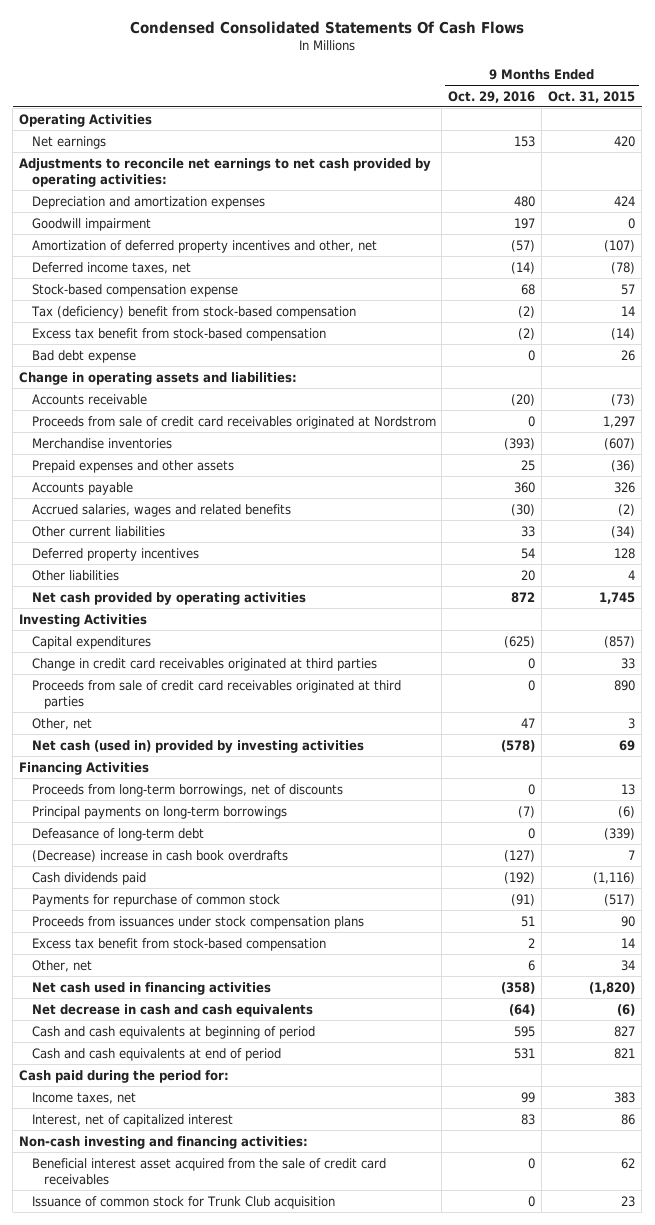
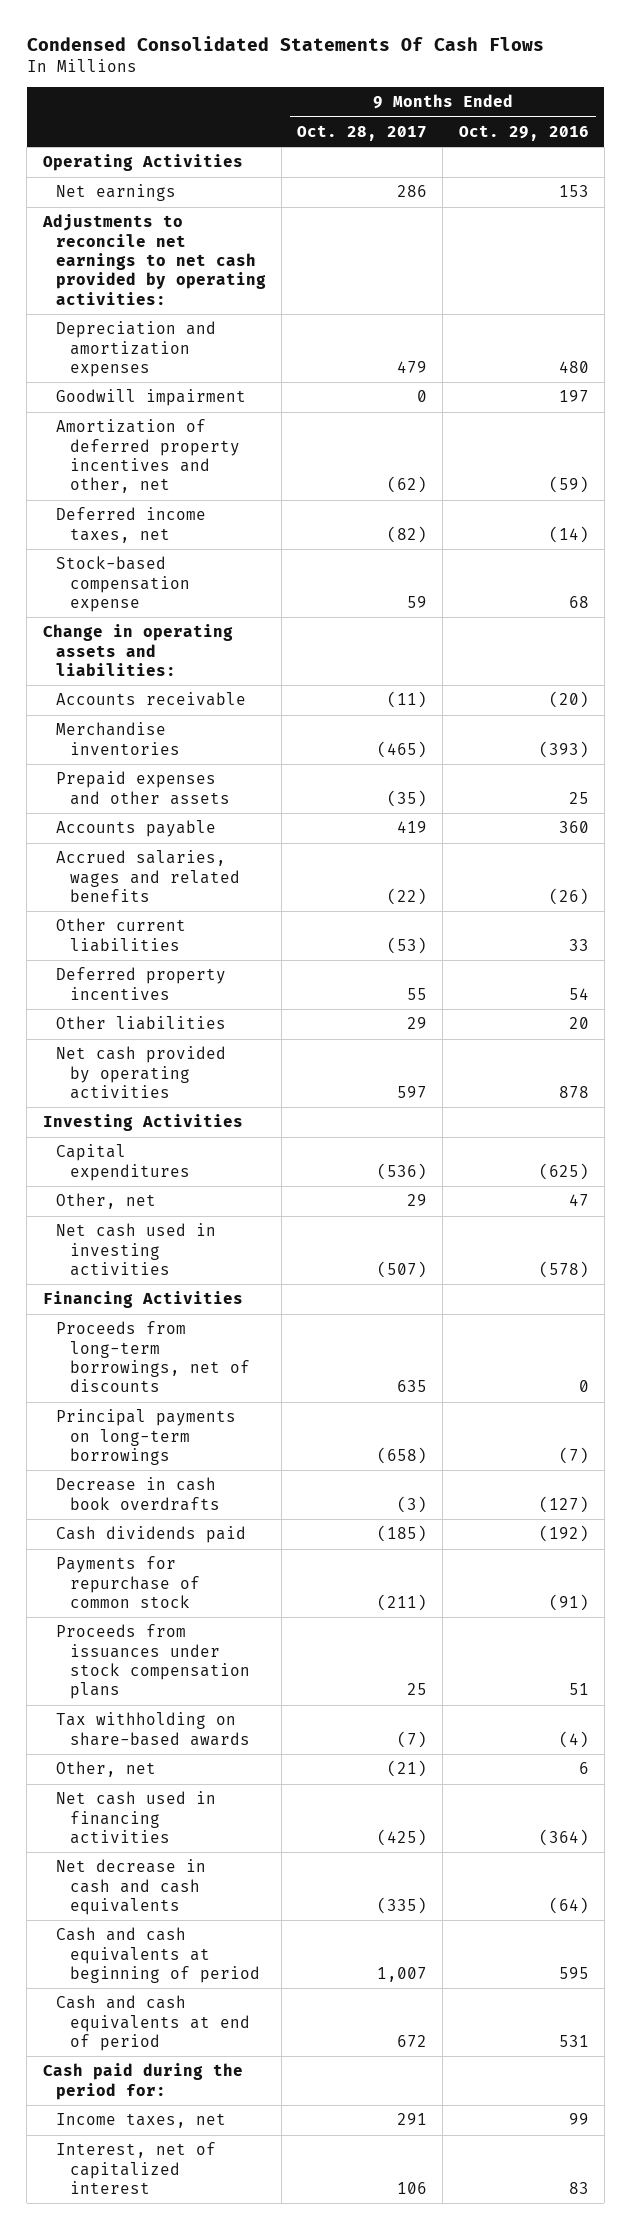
[548,90,636,103] Oct. 31, 2015 -> none
none -> [297,124,428,141] Oct. 28, 2017
[511,239,536,252] (57) -> [548,476,589,494] (59)
[30,305,356,319] Tax (deficiency) benefit from stock-based compensation -> none
[31,327,326,341] Excess tax benefit from stock-based compensation -> none
[31,349,136,363] Bad debt expense -> none
[31,415,436,429] Proceeds from sale of credit card receivables originated at Nordstrom -> none
[511,503,536,516] (30) -> [548,887,589,905] (26)
[511,591,536,603] 872 -> [558,1085,589,1098] 878
[31,657,377,671] Change in credit card receivables originated at third parties -> none
[31,679,401,709] Proceeds from sale of credit card receivables originated at third parties -> none
[31,739,364,753] Net cash (used in) provided by investing activities -> [56,1223,217,1276] Net cash used in investing activities
[31,827,204,841] Defeasance of long-term debt -> none
[31,849,288,862] (Decrease) increase in cash book overdrafts -> [56,1477,220,1511] Decrease in cash book overdrafts
[31,937,326,951] Excess tax benefit from stock-based compensation -> none
none -> [56,1712,250,1746] Tax withholding on share-based awards
[501,981,536,994] (358) -> [538,1828,589,1846] (364)
[19,1135,309,1149] Non-cash investing and financing activities: -> none
[31,1157,386,1185] Beneficial interest asset acquired from the sale of credit card receivables -> none
[31,1195,335,1209] Issuance of common stock for Trunk Club acquisition -> none

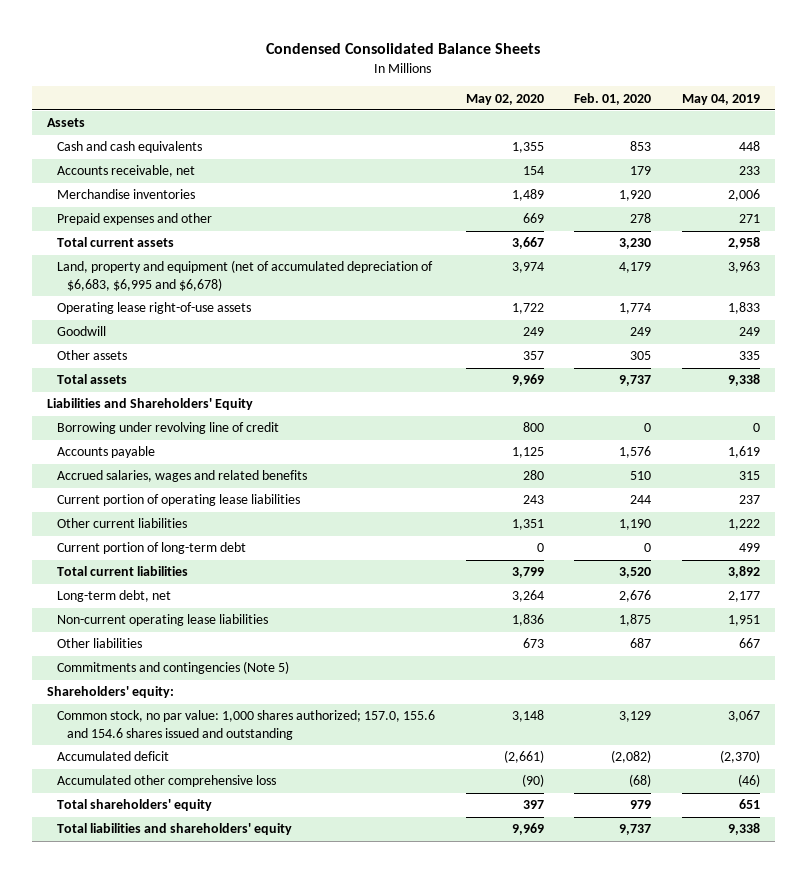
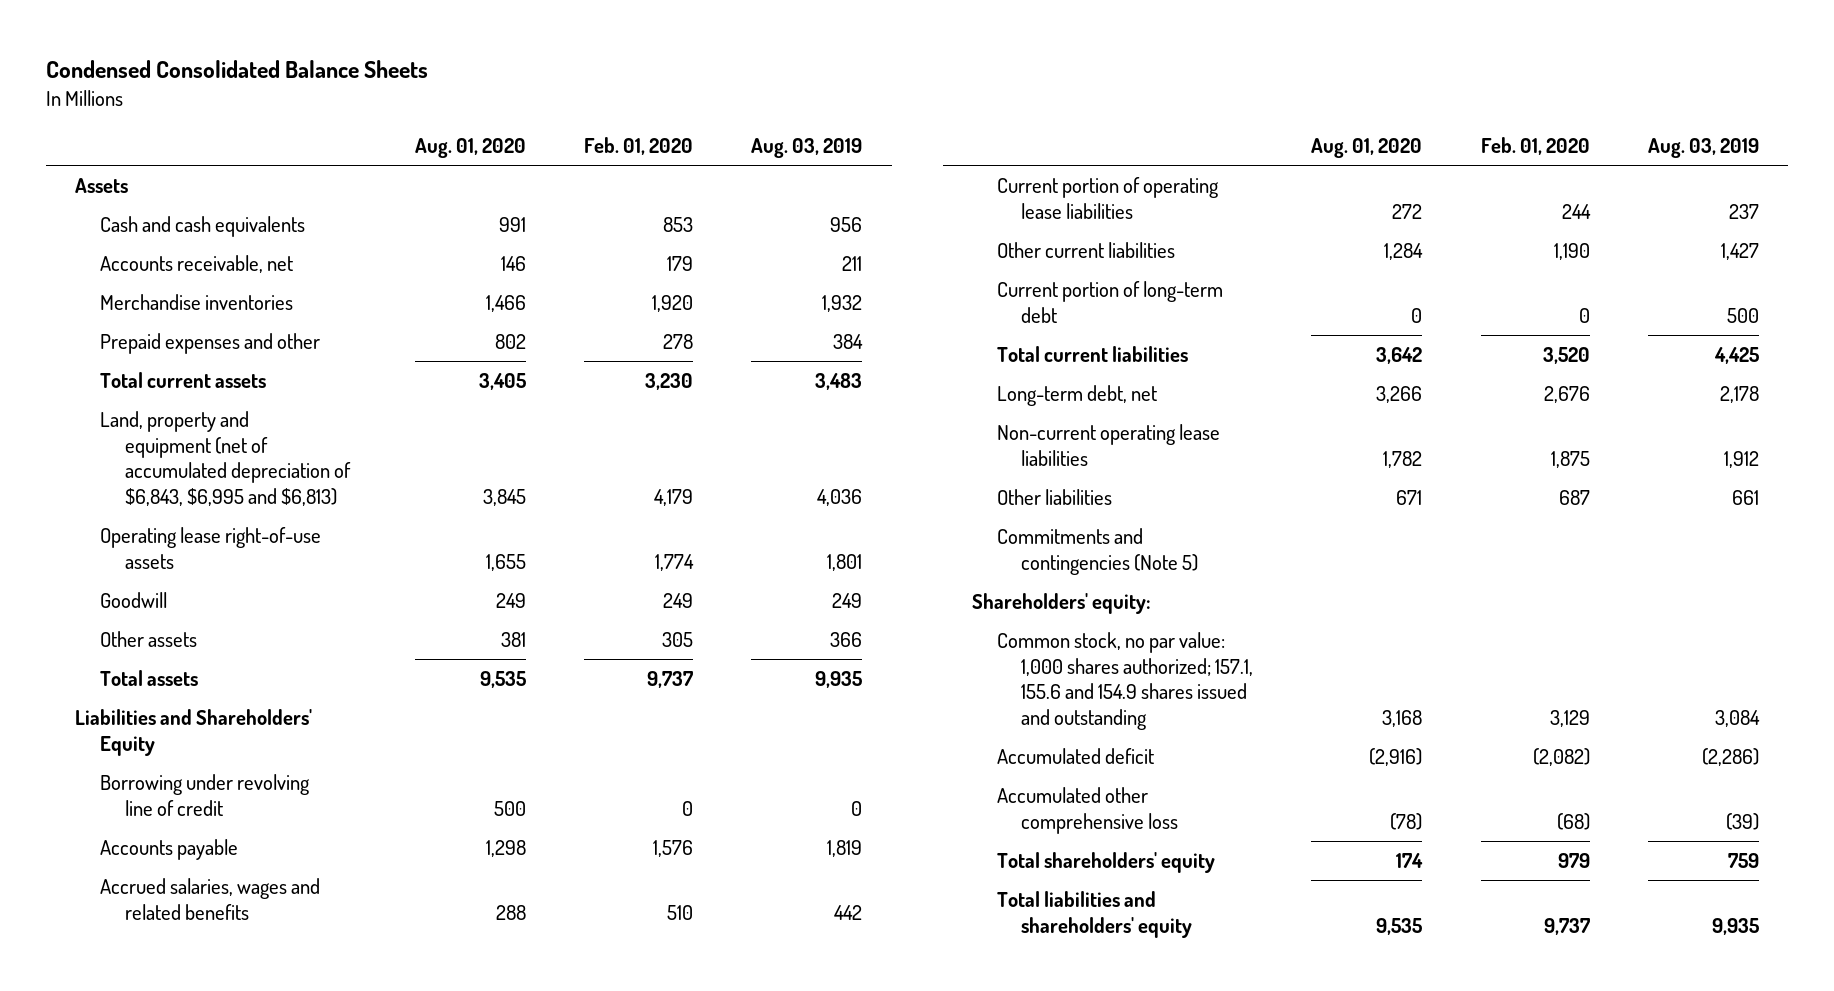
[465,93,544,105] May 02, 2020 -> none
[681,93,760,105] May 04, 2019 -> none
none -> [415,138,527,159] Aug. 01, 2020
none -> [751,138,863,159] Aug. 03, 2019
[57,260,434,292] Land, property and equipment (net of accumulated depreciation of $6,683, $6,995 and $6,678) -> [100,410,351,507] Land, property and equipment (net of accumulated depreciation of $6,843, $6,995 and $6,813)
[57,710,436,741] Common stock, no par value: 1,000 shares authorized; 157.0, 155.6 and 154.6 shares issued and outstanding -> [996,631,1254,731] Common stock, no par value: 1,000 shares authorized; 157.1, 155.6 and 154.9 shares issued and outstanding

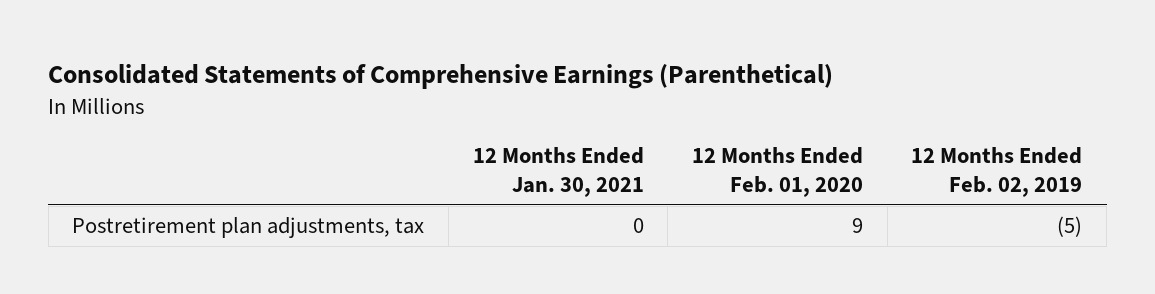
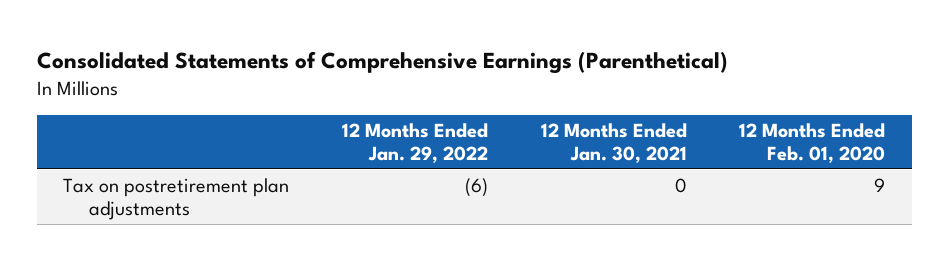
[911,147,1083,198] 12 Months Ended Feb. 02, 2019 -> none
none -> [341,122,488,164] 12 Months Ended Jan. 29, 2022
[72,217,425,239] Postretirement plan adjustments, tax -> [63,177,290,221] Tax on postretirement plan adjustments

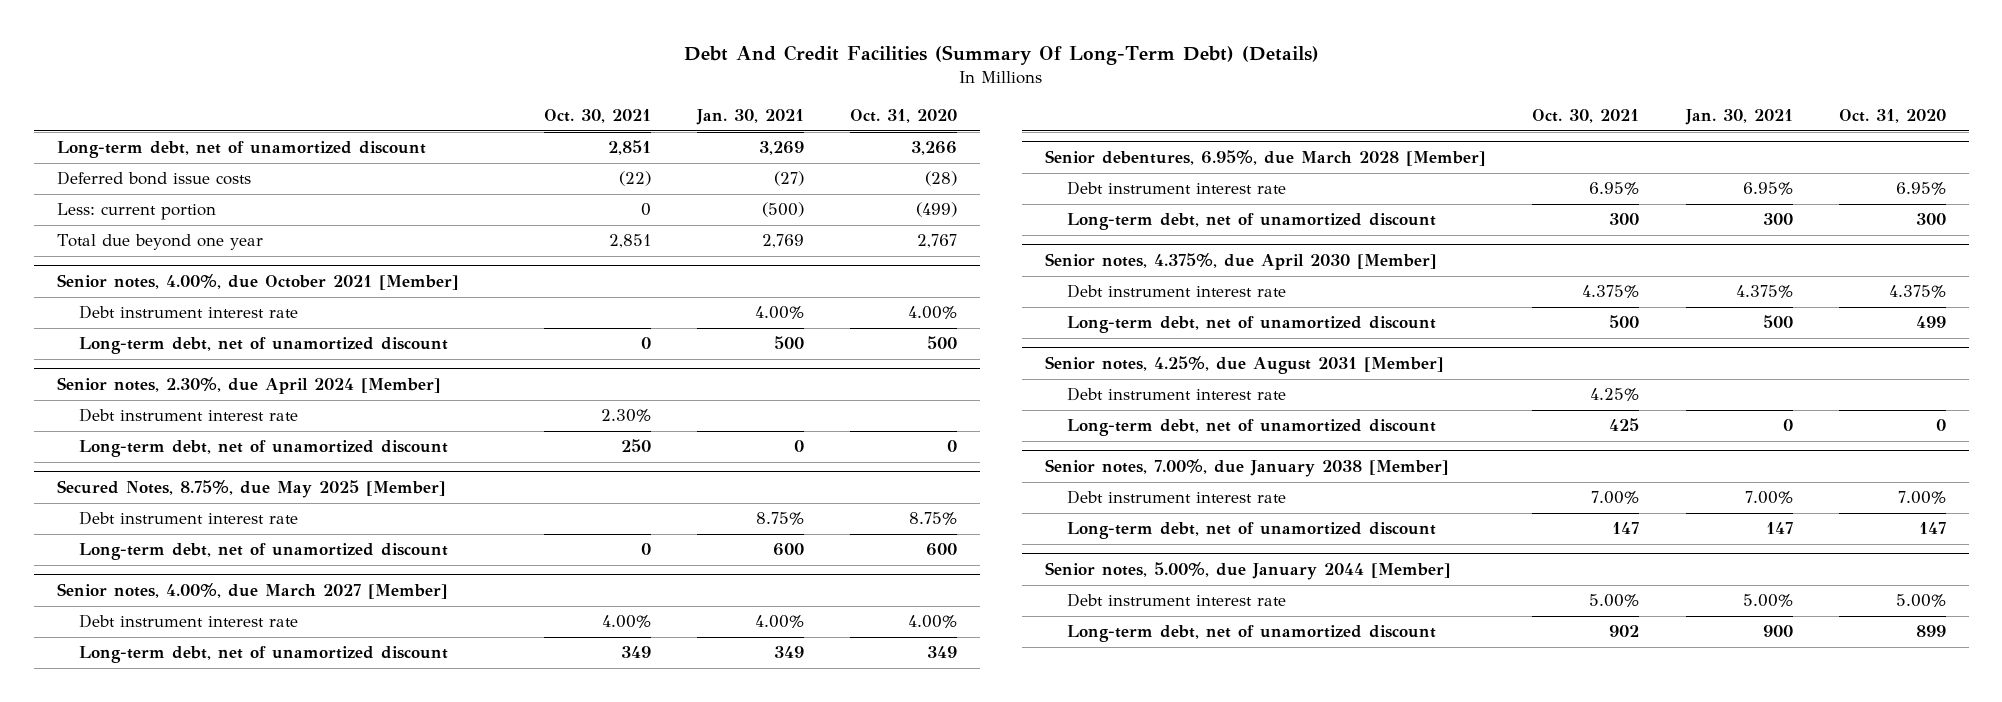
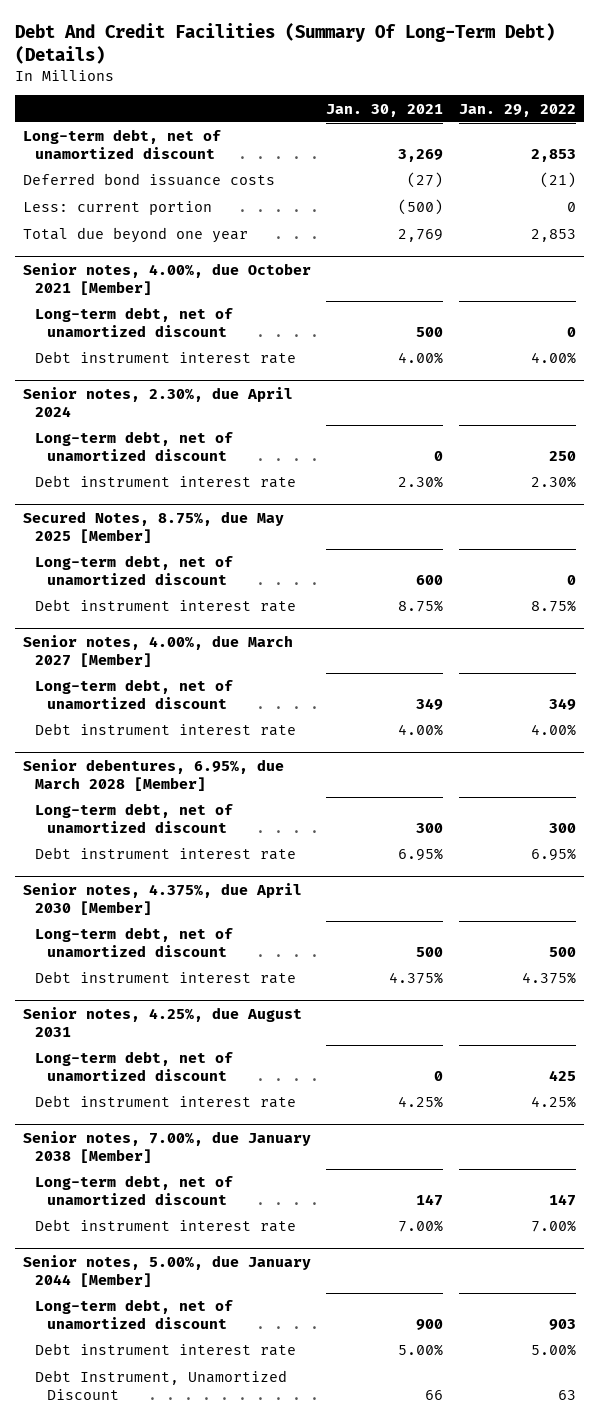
[543,109,651,124] Oct. 30, 2021 -> none
[850,109,958,124] Oct. 31, 2020 -> none
none -> [458,103,576,117] Jan. 29, 2022
[56,171,251,186] Deferred bond issue costs -> [23,173,276,187] Deferred bond issuance costs
[78,408,298,423] Debt instrument interest rate -> none
[78,305,298,320] Debt instrument interest rate -> [34,351,296,365] Debt instrument interest rate
[56,377,441,395] Senior notes, 2.30%, due April 2024 [Member] -> [23,387,294,417] Senior notes, 2.30%, due April 2024
none -> [34,475,296,489] Debt instrument interest rate
[78,511,298,526] Debt instrument interest rate -> [34,599,296,613] Debt instrument interest rate
[78,614,298,629] Debt instrument interest rate -> [34,723,296,737] Debt instrument interest rate
[1067,181,1287,196] Debt instrument interest rate -> [34,847,296,861] Debt instrument interest rate
[1067,387,1287,402] Debt instrument interest rate -> none
[1067,284,1287,299] Debt instrument interest rate -> [34,971,296,985] Debt instrument interest rate
[1045,356,1445,375] Senior notes, 4.25%, due August 2031 [Member] -> [23,1007,303,1037] Senior notes, 4.25%, due August 2031
none -> [34,1095,296,1109] Debt instrument interest rate
[1067,490,1287,505] Debt instrument interest rate -> [34,1219,296,1233] Debt instrument interest rate
[1067,593,1287,608] Debt instrument interest rate -> [34,1343,296,1357] Debt instrument interest rate
none -> [34,1370,287,1400] Debt Instrument, Unamortized Discount

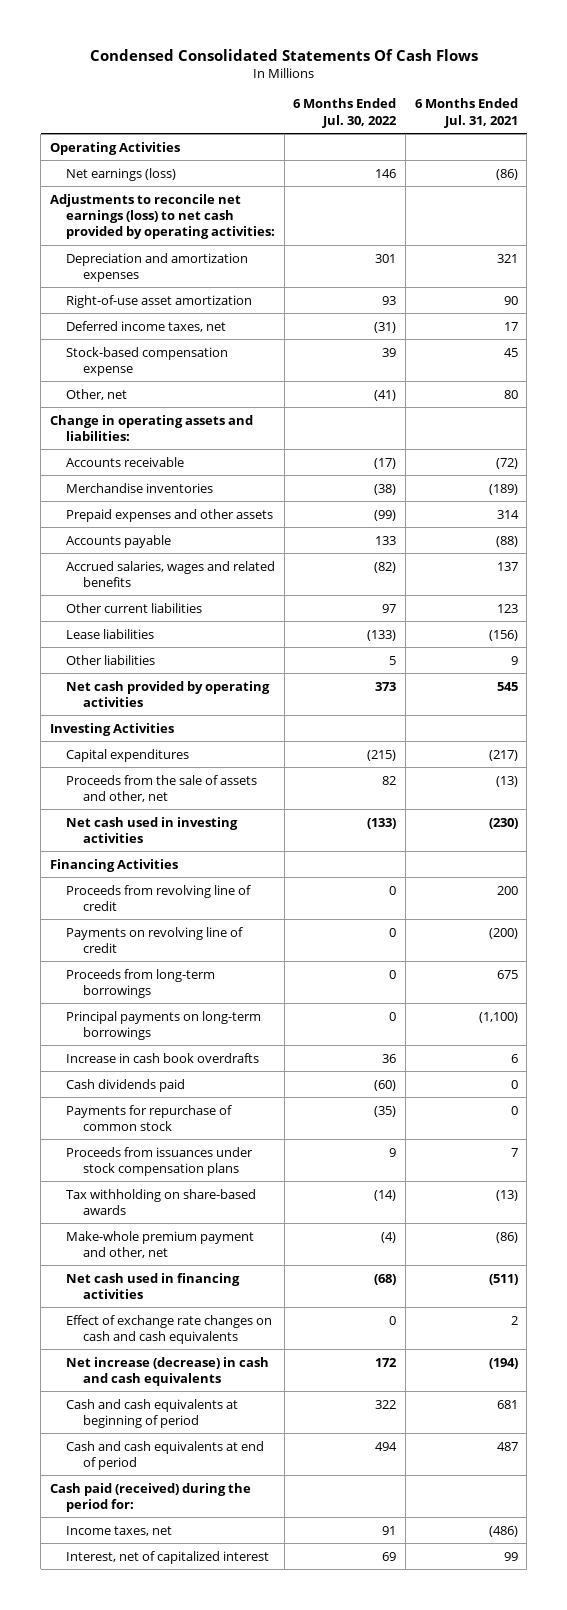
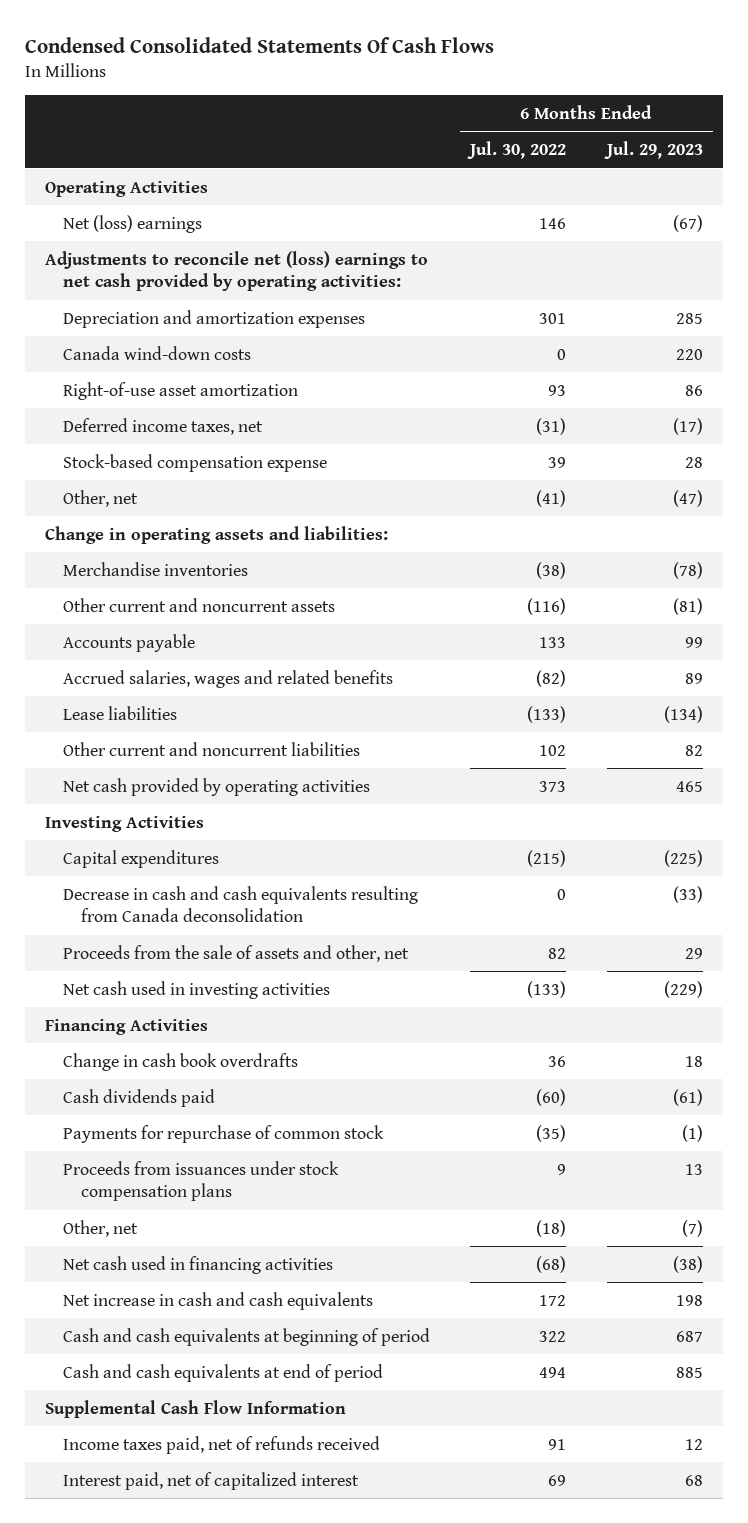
[414,98,518,128] 6 Months Ended Jul. 31, 2021 -> none
none -> [603,141,703,160] Jul. 29, 2023
[66,167,177,181] Net earnings (loss) -> [62,214,202,233] Net (loss) earnings
[49,193,276,240] Adjustments to reconcile net earnings (loss) to net cash provided by operating activities: -> [45,250,429,292] Adjustments to reconcile net (loss) earnings to net cash provided by operating activities:
none -> [62,345,251,360] Canada wind-down costs
[66,456,185,467] Accounts receivable -> none
[66,508,274,522] Prepaid expenses and other assets -> none
none -> [62,597,335,612] Other current and noncurrent assets
[66,602,203,613] Other current liabilities -> none
[66,654,156,665] Other liabilities -> none
none -> [62,741,360,756] Other current and noncurrent liabilities
none -> [62,885,418,923] Decrease in cash and cash equivalents resulting from Canada deconsolidation
[66,884,252,911] Proceeds from revolving line of credit -> none
[66,926,244,953] Payments on revolving line of credit -> none
[66,968,216,998] Proceeds from long-term borrowings -> none
[66,1010,262,1040] Principal payments on long-term borrowings -> none
[66,1052,260,1063] Increase in cash book overdrafts -> [62,1052,298,1071] Change in cash book overdrafts
[66,1188,257,1215] Tax withholding on share-based awards -> none
[66,1230,255,1258] Make-whole premium payment and other, net -> [62,1219,138,1237] Other, net
[381,1231,397,1243] (4) -> [536,1219,567,1237] (18)
[66,1314,273,1344] Effect of exchange rate changes on cash and cash equivalents -> none
[66,1356,270,1386] Net increase (decrease) in cash and cash equivalents -> [62,1291,373,1310] Net increase in cash and cash equivalents
[49,1482,251,1512] Cash paid (received) during the period for: -> none
none -> [45,1399,347,1418] Supplemental Cash Flow Information
[66,1525,173,1536] Income taxes, net -> [62,1435,380,1454] Income taxes paid, net of refunds received
[66,1550,270,1564] Interest, net of capitalized interest -> [62,1471,359,1490] Interest paid, net of capitalized interest

